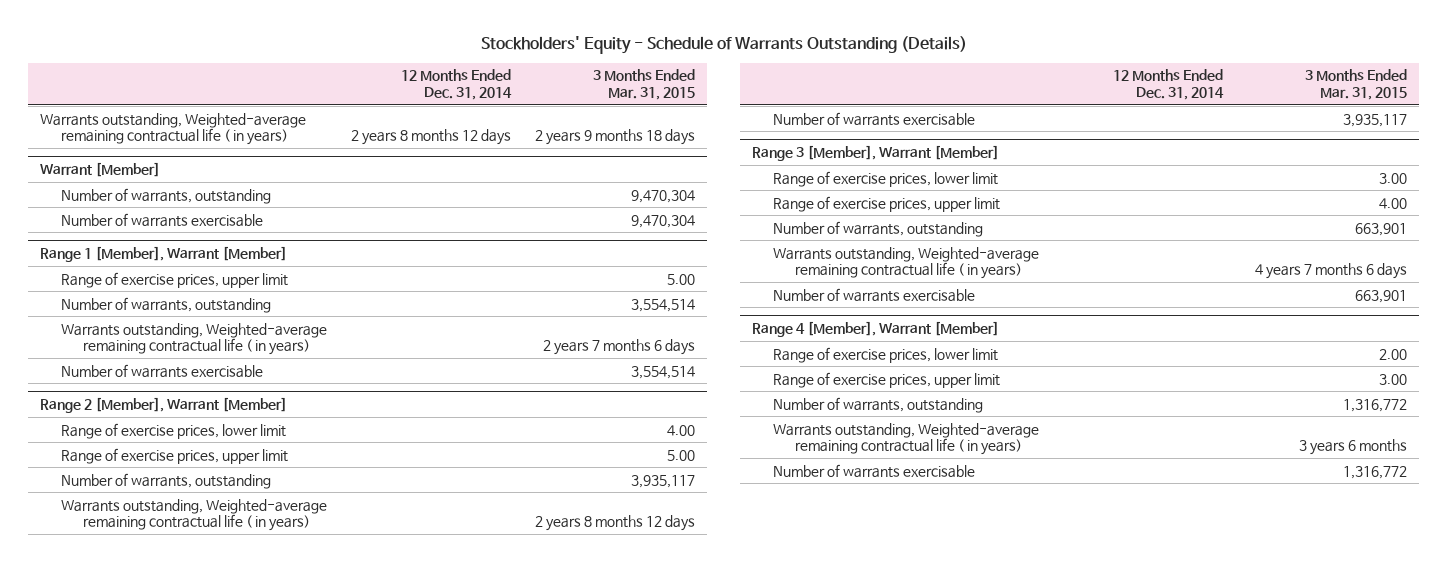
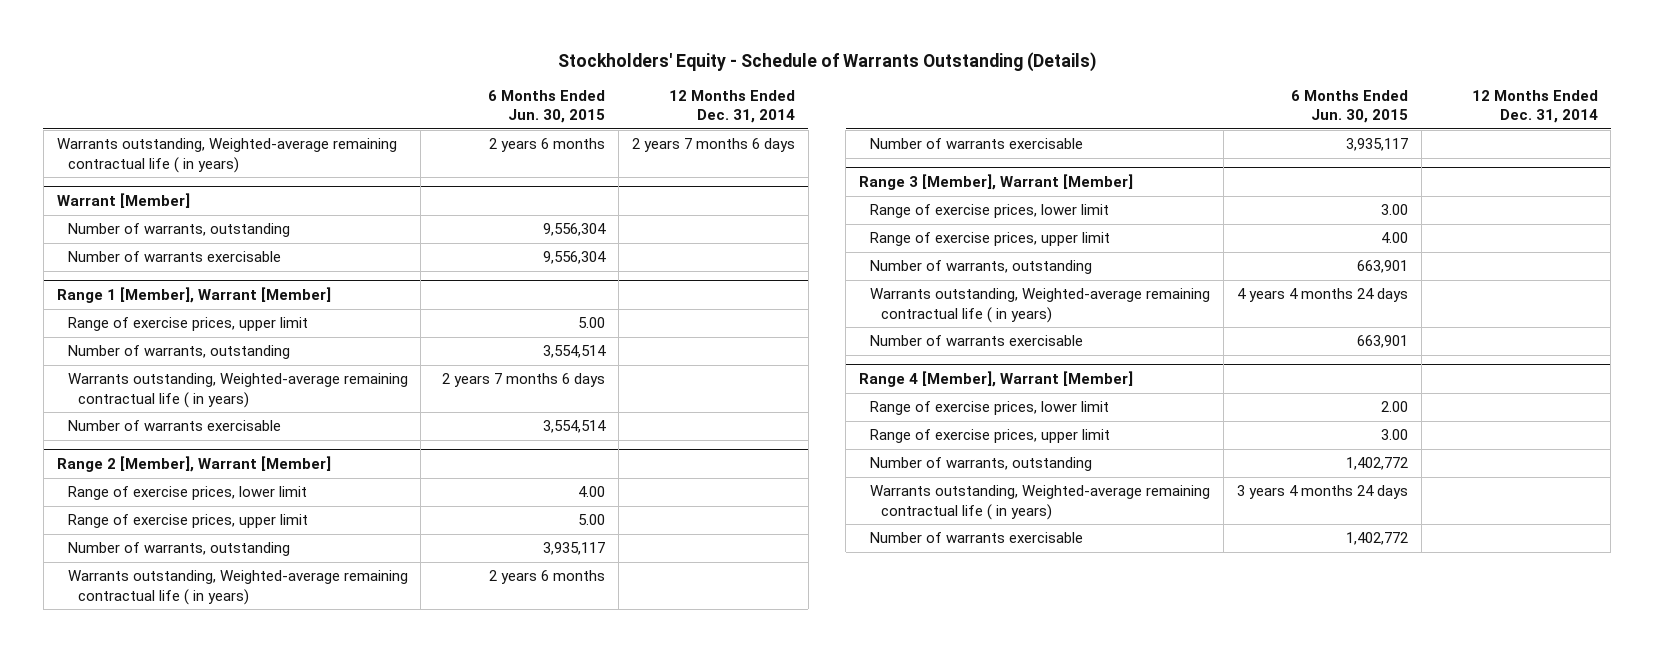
[592,69,695,100] 3 Months Ended Mar. 31, 2015 -> none
none -> [488,89,606,124] 6 Months Ended Jun. 30, 2015
[351,128,512,145] 2 years 8 months 12 days -> [631,138,795,153] 2 years 7 months 6 days

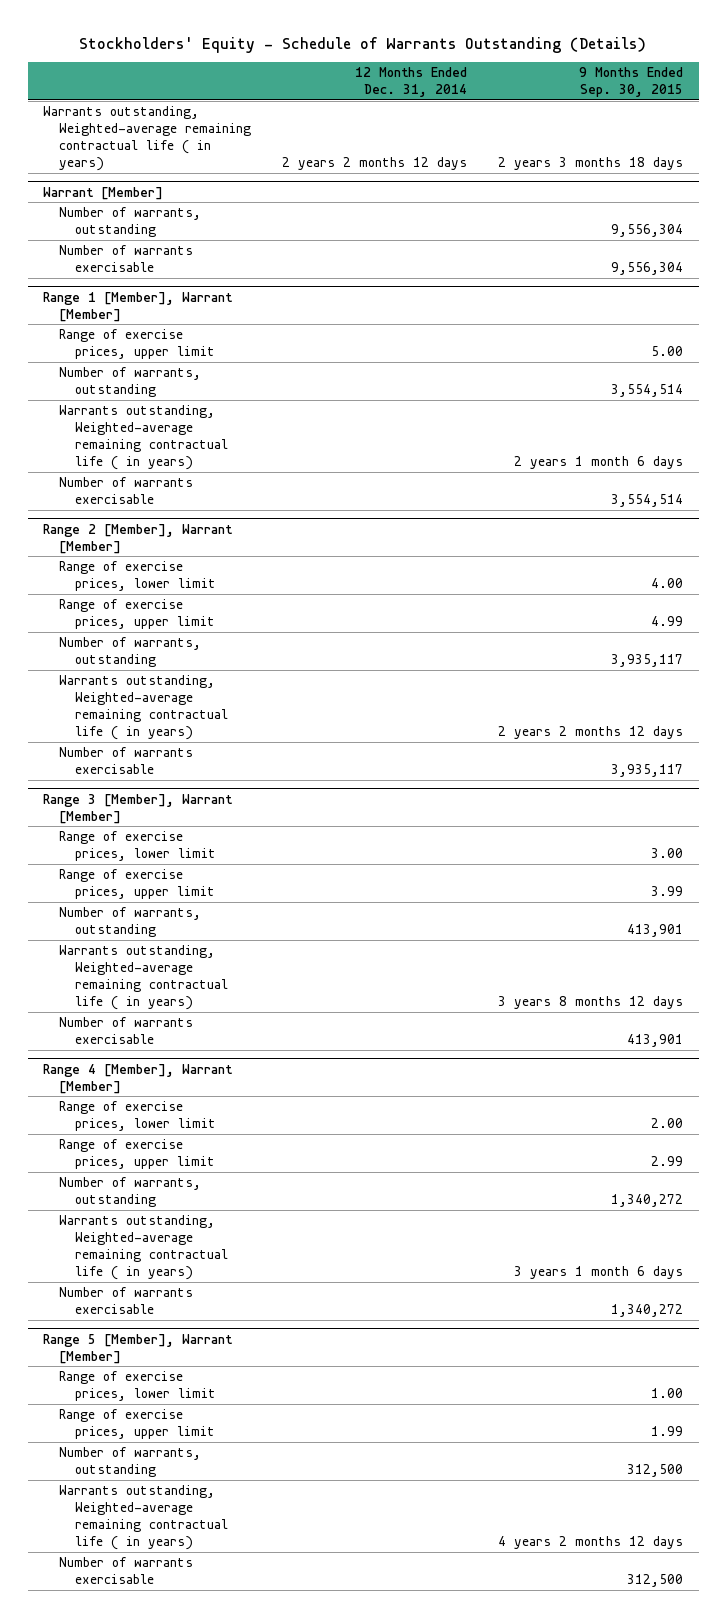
[488,89,606,124] 6 Months Ended Jun. 30, 2015 -> none
none -> [579,67,684,98] 9 Months Ended Sep. 30, 2015
[631,138,795,153] 2 years 7 months 6 days -> [282,157,468,171] 2 years 2 months 12 days
none -> [43,1333,234,1364] Range 5 [Member], Warrant [Member]
none -> [59,1371,216,1402] Range of exercise prices, lower limit
none -> [59,1409,215,1440] Range of exercise prices, upper limit
none -> [59,1447,202,1478] Number of warrants, outstanding
none -> [59,1485,228,1551] Warrants outstanding, Weighted-average remaining contractual life ( in years)
none -> [59,1557,194,1585] Number of warrants exercisable

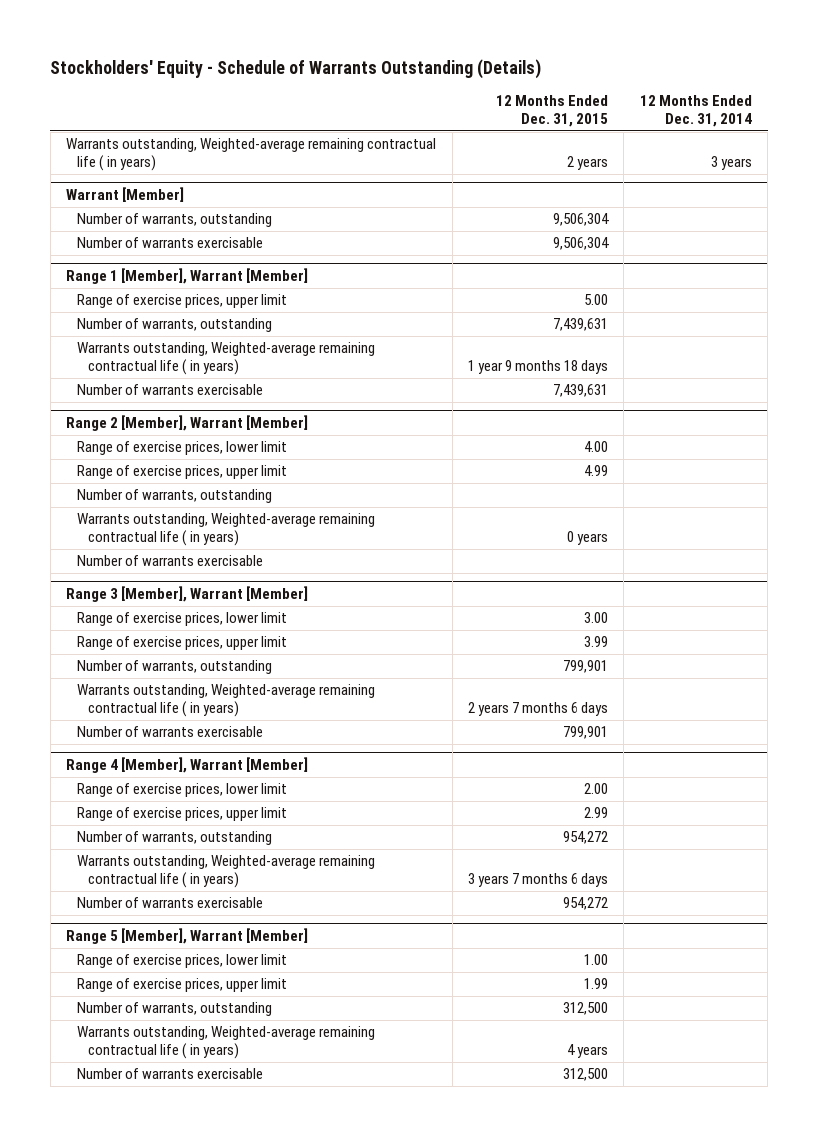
[579,67,684,98] 9 Months Ended Sep. 30, 2015 -> none
none -> [495,95,608,128] 12 Months Ended Dec. 31, 2015
[282,157,468,171] 2 years 2 months 12 days -> [710,156,752,171] 3 years

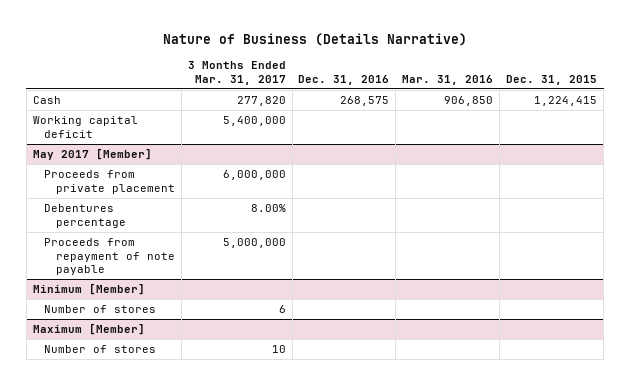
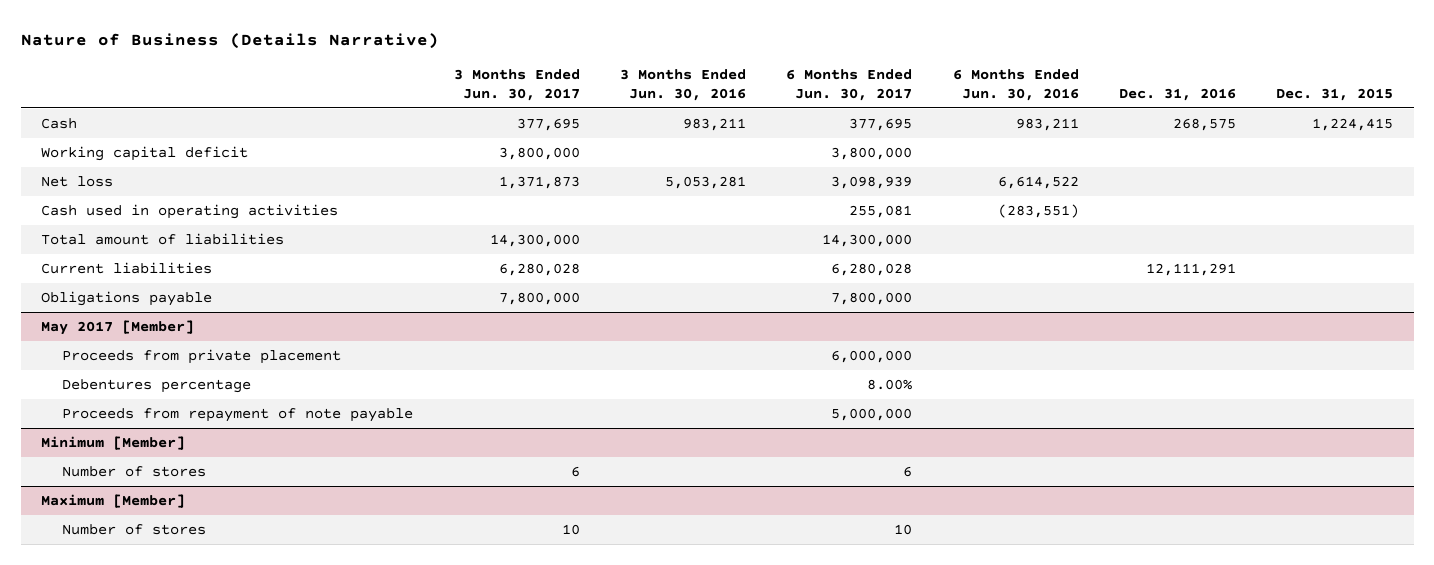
[187,61,286,85] 3 Months Ended Mar. 31, 2017 -> none
[402,74,494,85] Mar. 31, 2016 -> none
none -> [453,69,580,101] 3 Months Ended Jun. 30, 2017
none -> [620,69,747,101] 3 Months Ended Jun. 30, 2016
none -> [786,69,913,101] 6 Months Ended Jun. 30, 2017
none -> [952,69,1079,101] 6 Months Ended Jun. 30, 2016
none -> [41,176,114,188] Net loss
none -> [41,204,339,220] Cash used in operating activities
none -> [41,233,285,246] Total amount of liabilities
none -> [41,262,213,275] Current liabilities
none -> [41,291,213,307] Obligations payable

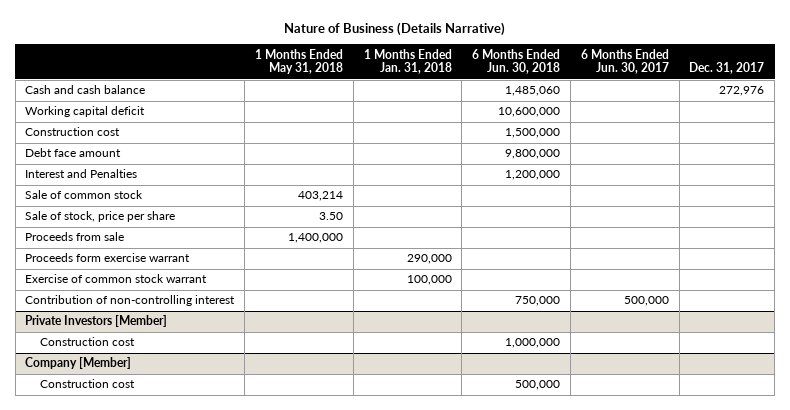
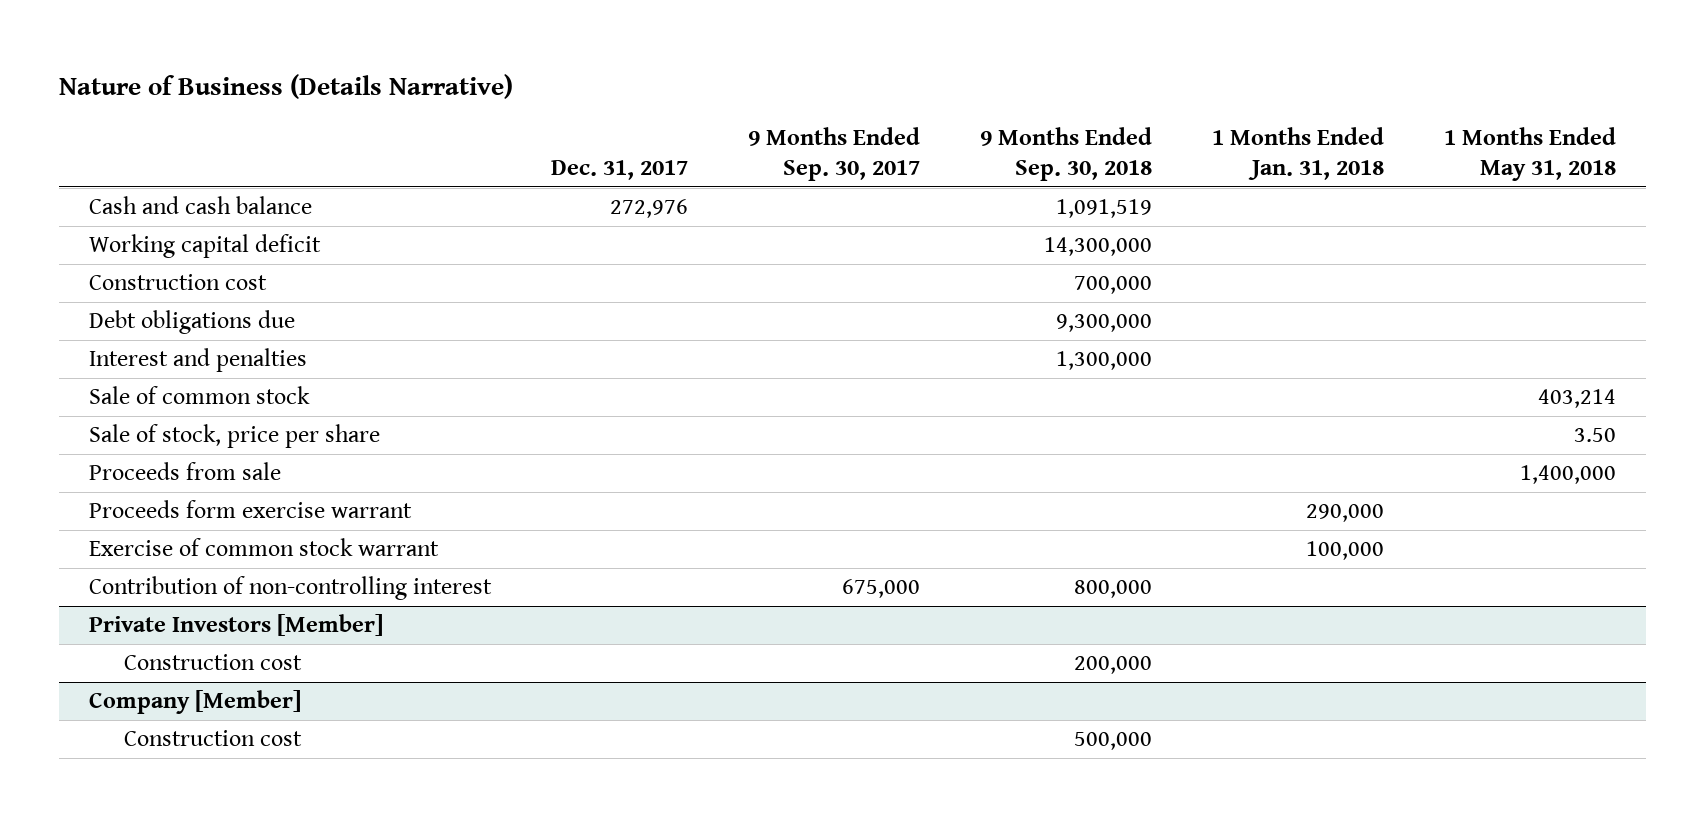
[472,48,561,75] 6 Months Ended Jun. 30, 2018 -> none
[580,48,669,75] 6 Months Ended Jun. 30, 2017 -> none
none -> [747,127,920,181] 9 Months Ended Sep. 30, 2017
none -> [979,127,1152,181] 9 Months Ended Sep. 30, 2018
[25,148,122,158] Debt face amount -> [88,310,295,335] Debt obligations due
[25,169,138,179] Interest and Penalties -> [88,348,307,373] Interest and penalties

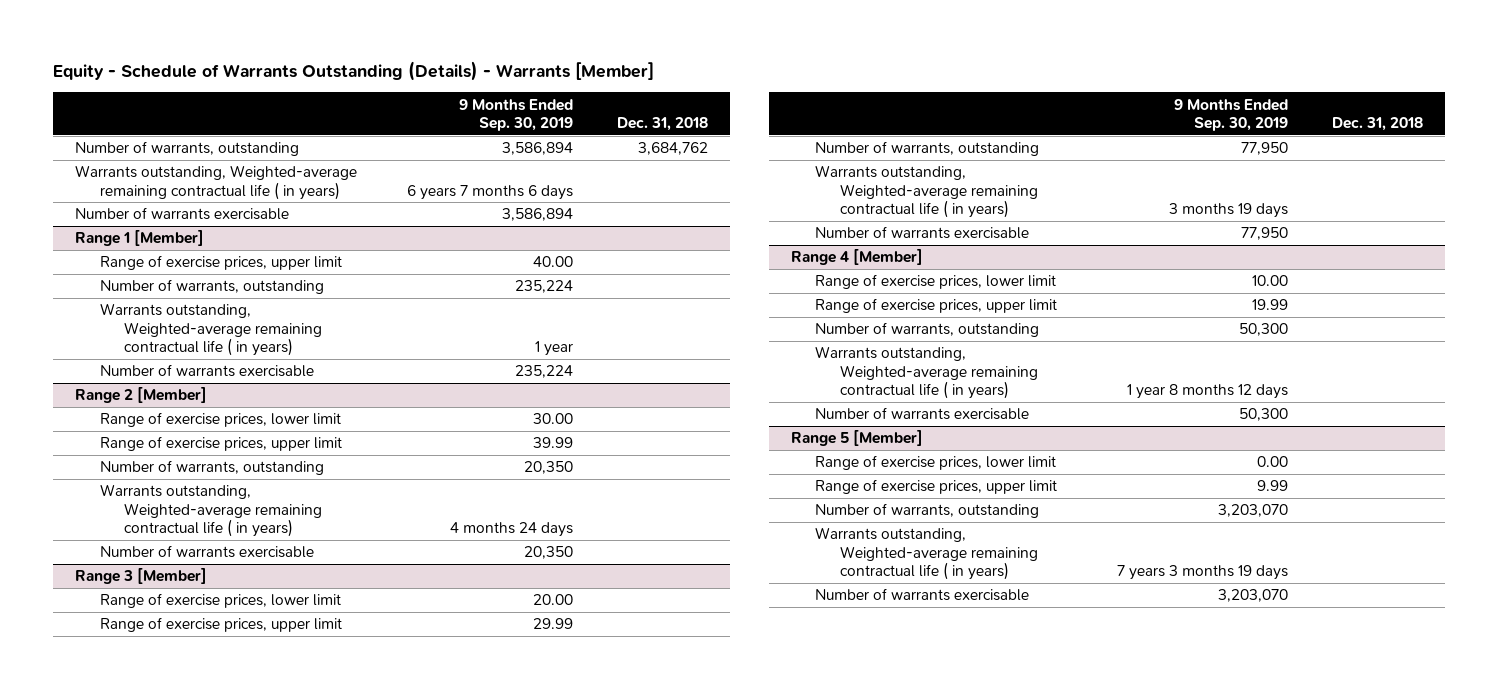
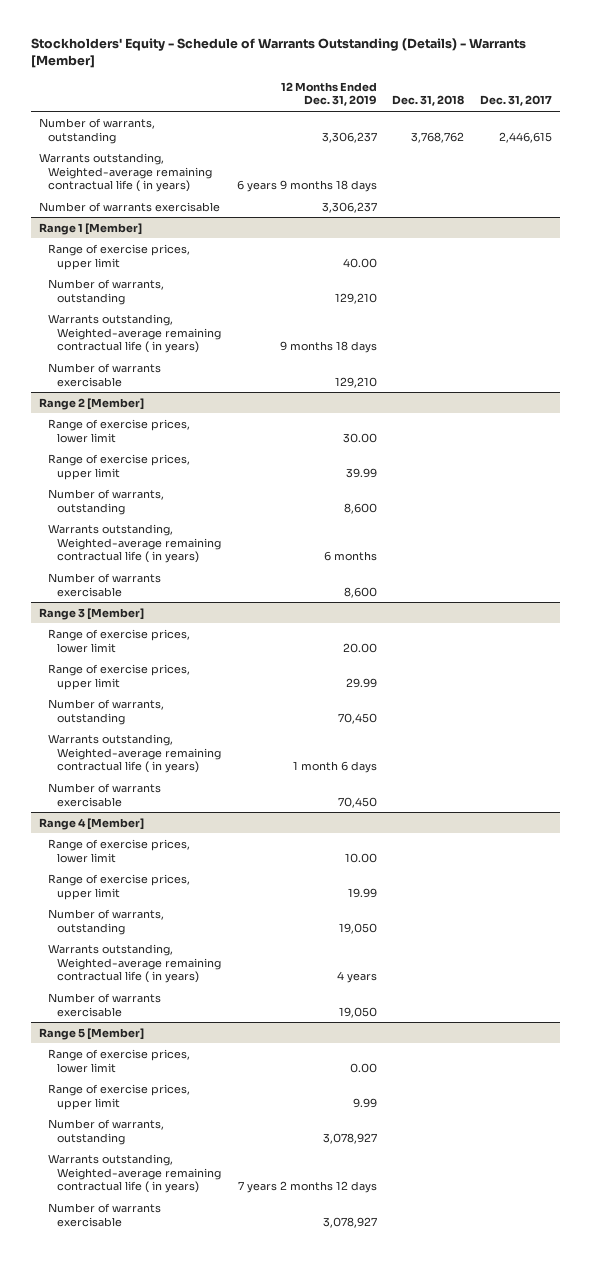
[53,61,655,82] Equity - Schedule of Warrants Outstanding (Details) - Warrants [Member] -> [30,37,526,68] Stockholders' Equity - Schedule of Warrants Outstanding (Details) - Warrants [Member]
[458,98,573,132] 9 Months Ended Sep. 30, 2019 -> none
none -> [280,81,377,107] 12 Months Ended Dec. 31, 2019
none -> [479,95,552,107] Dec. 31, 2017
[637,142,708,156] 3,684,762 -> [411,131,465,143] 3,768,762

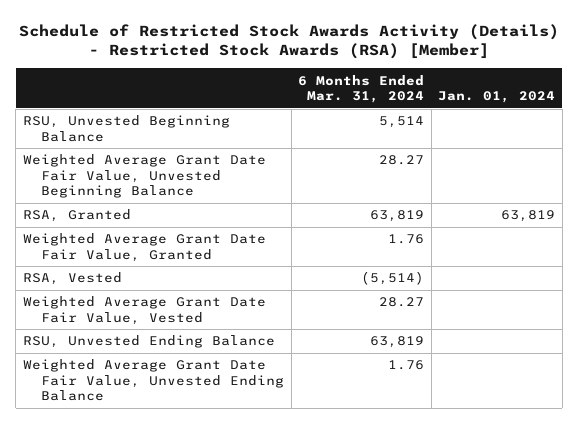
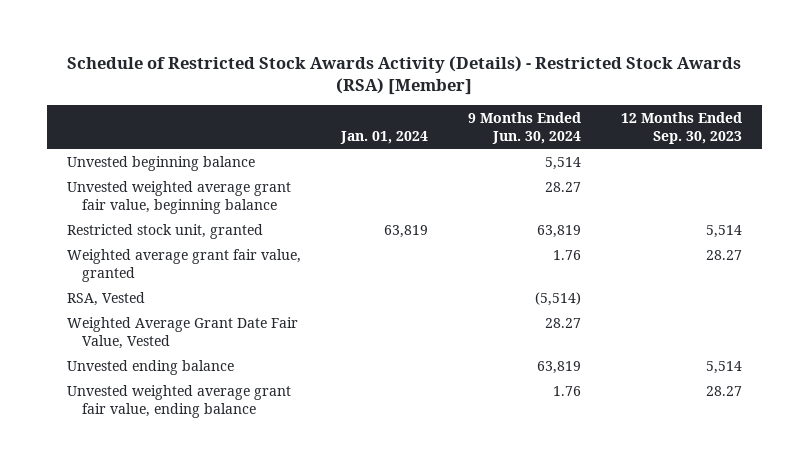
[298,74,425,104] 6 Months Ended Mar. 31, 2024 -> none
none -> [467,111,581,144] 9 Months Ended Jun. 30, 2024
none -> [620,111,742,144] 12 Months Ended Sep. 30, 2023
[22,115,230,142] RSU, Unvested Beginning Balance -> [66,155,255,171] Unvested beginning balance
[22,154,266,199] Weighted Average Grant Date Fair Value, Unvested Beginning Balance -> [66,180,291,214] Unvested weighted average grant fair value, beginning balance
[22,209,131,223] RSA, Granted -> [66,223,263,239] Restricted stock unit, granted
[22,233,266,262] Weighted Average Grant Date Fair Value, Granted -> [66,248,301,282] Weighted average grant fair value, granted
[22,335,275,349] RSU, Unvested Ending Balance -> [66,359,234,375] Unvested ending balance
[22,359,285,402] Weighted Average Grant Date Fair Value, Unvested Ending Balance -> [66,384,291,418] Unvested weighted average grant fair value, ending balance

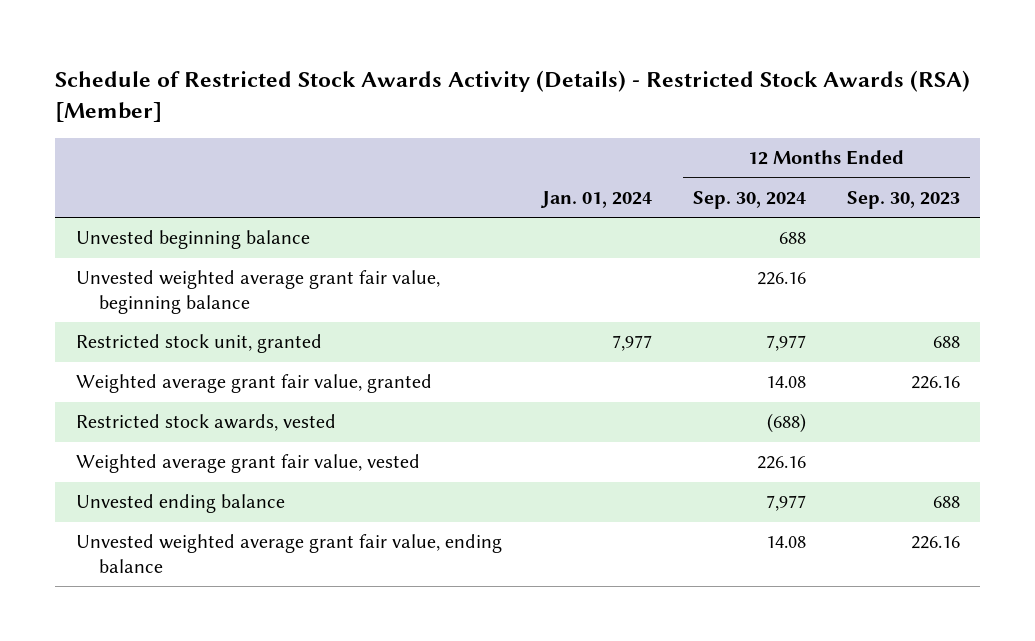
[467,111,581,144] 9 Months Ended Jun. 30, 2024 -> none
none -> [692,190,806,209] Sep. 30, 2024
[383,224,428,238] 63,819 -> [612,335,653,352] 7,977
[705,224,742,238] 5,514 -> [932,336,960,349] 688
[705,249,742,260] 28.27 -> [910,376,960,390] 226.16
[66,291,145,306] RSA, Vested -> [75,414,336,432] Restricted stock awards, vested
[66,316,298,349] Weighted Average Grant Date Fair Value, Vested -> [75,454,420,474] Weighted average grant fair value, vested
[705,360,742,374] 5,514 -> [932,496,960,509] 688
[705,385,742,396] 28.27 -> [910,536,960,550] 226.16

